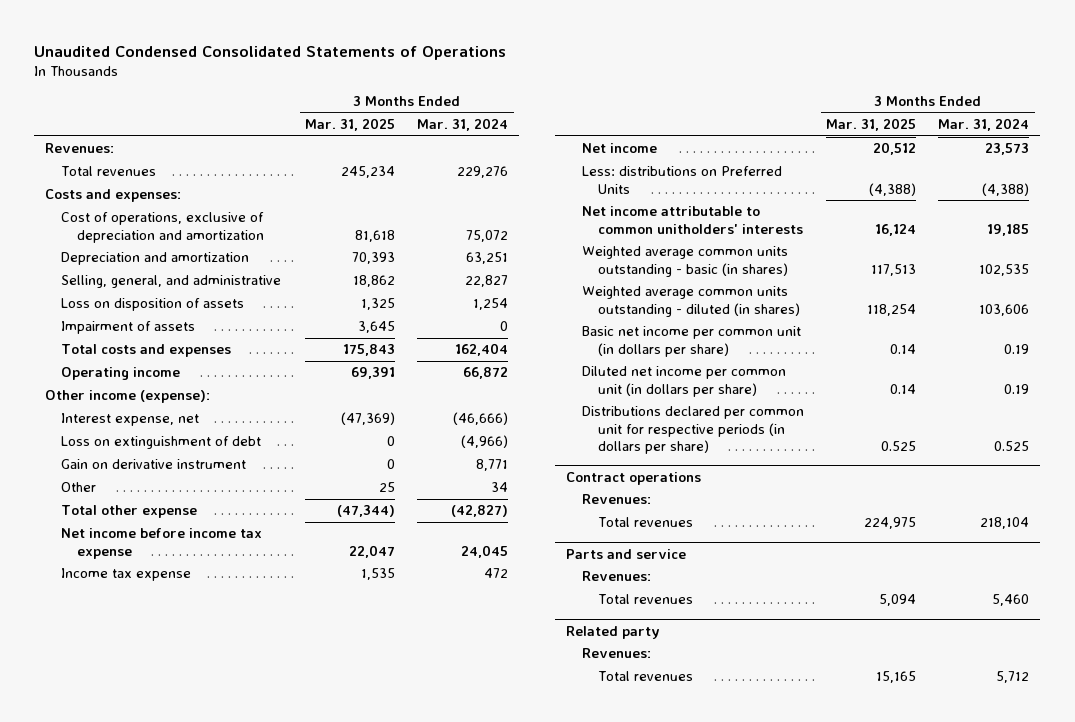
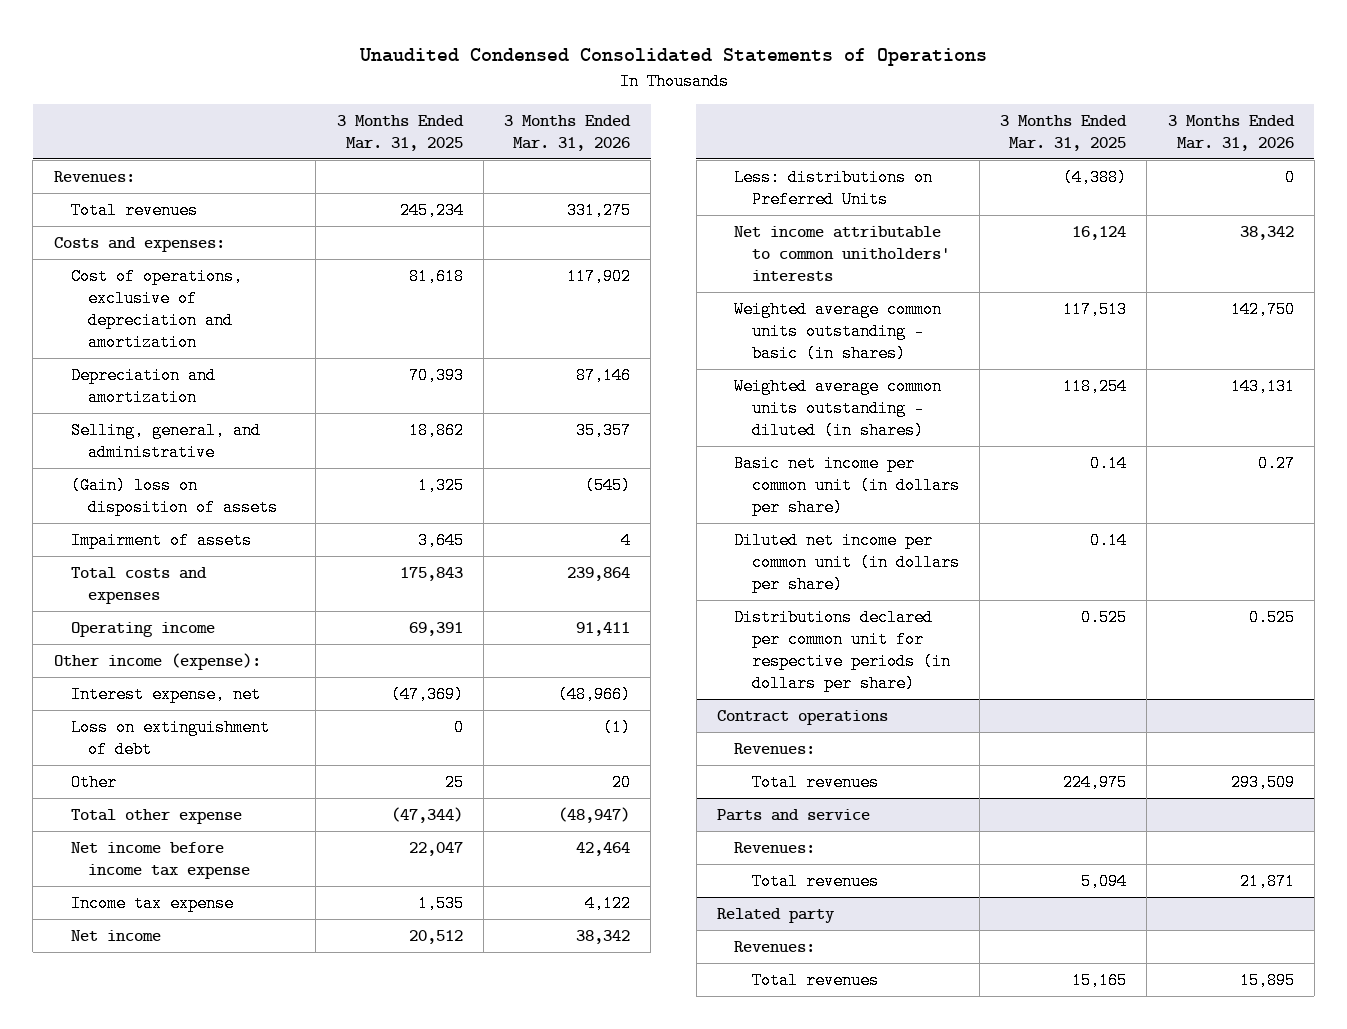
[417,118,509,132] Mar. 31, 2024 -> none
none -> [504,114,632,151] 3 Months Ended Mar. 31, 2026
[61,298,245,312] Loss on disposition of assets -> [70,477,279,516] (Gain) loss on disposition of assets
[61,459,247,470] Gain on derivative instrument -> none

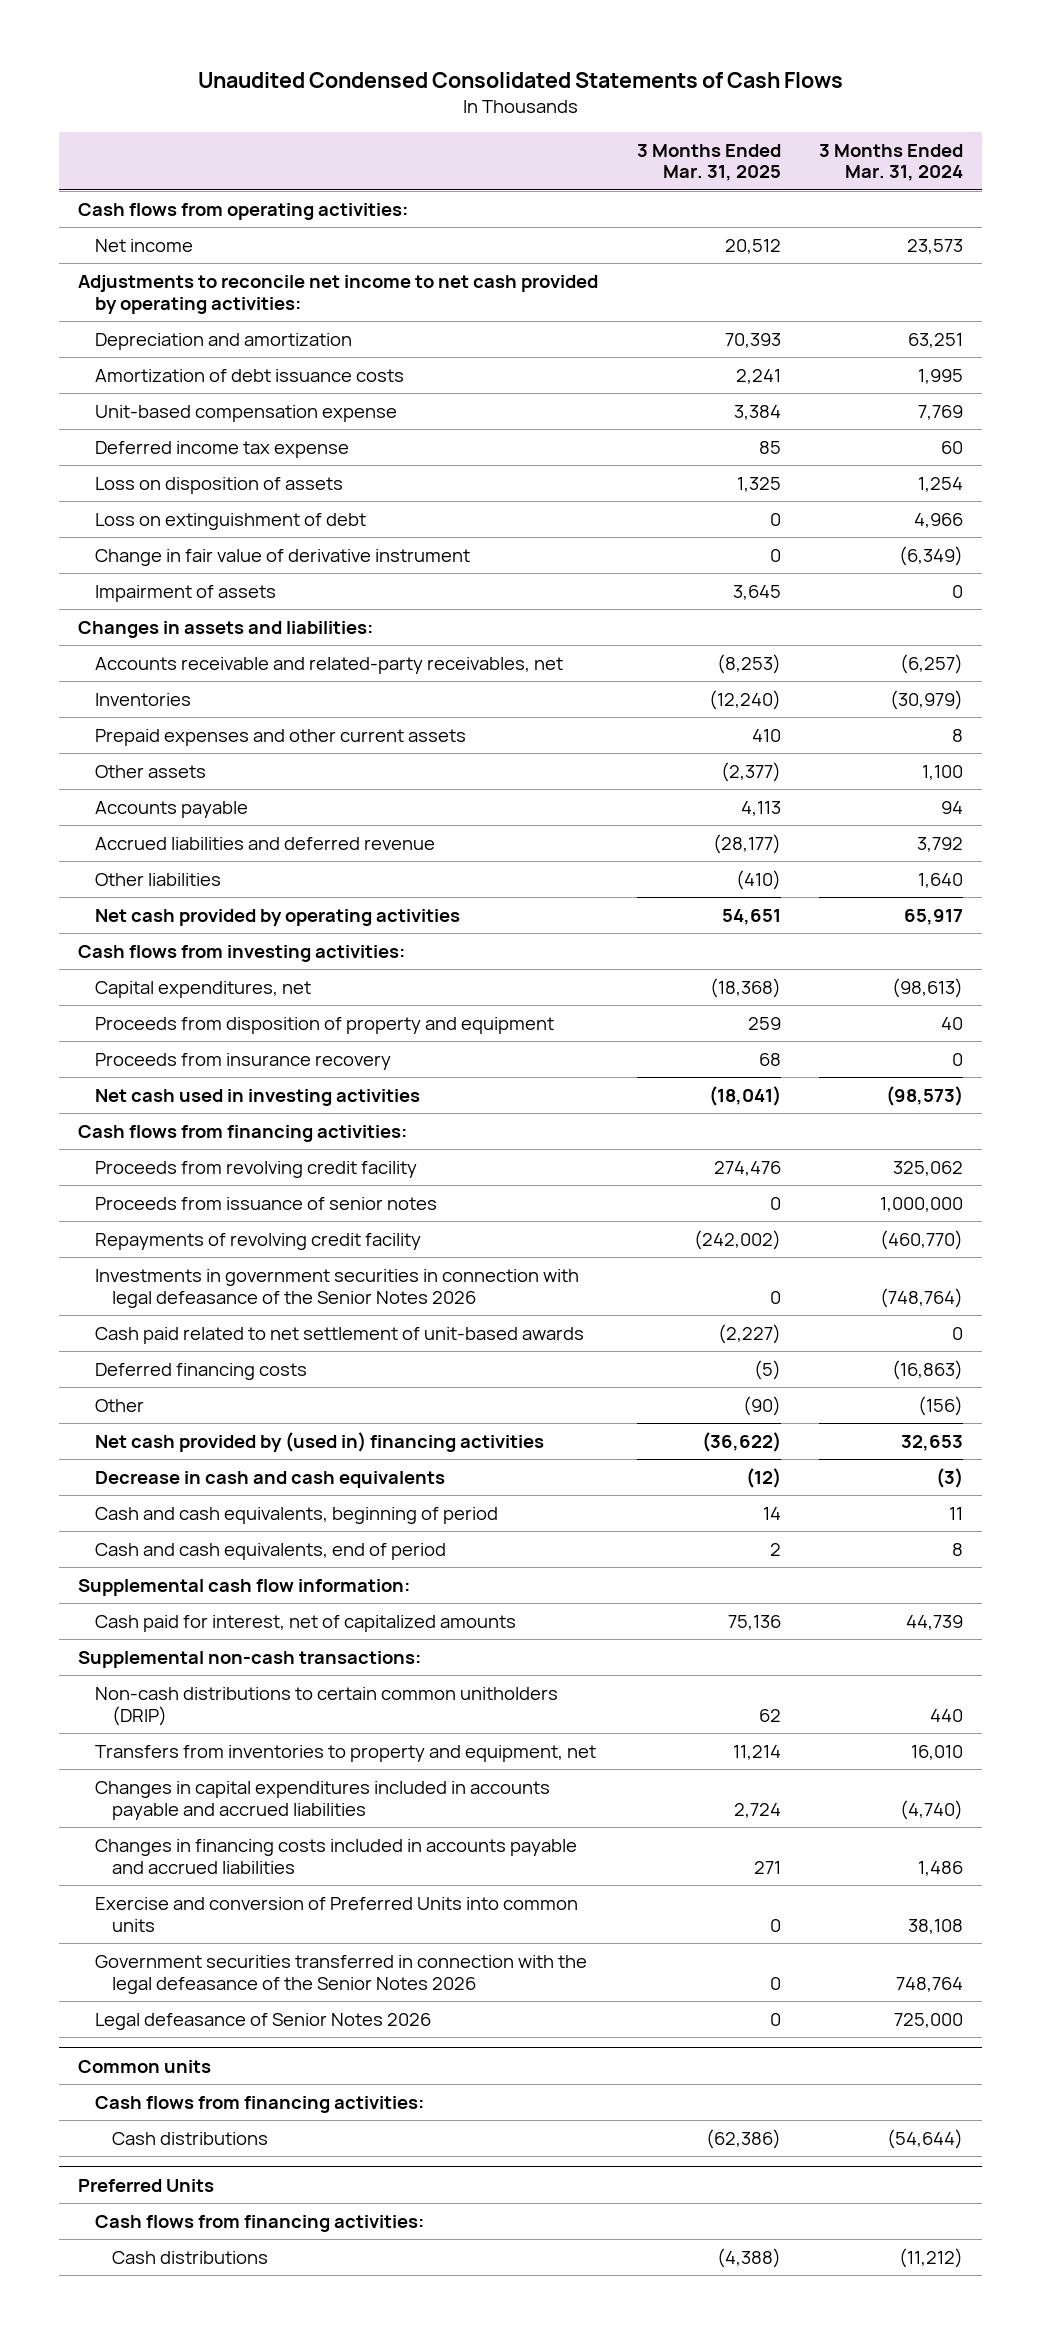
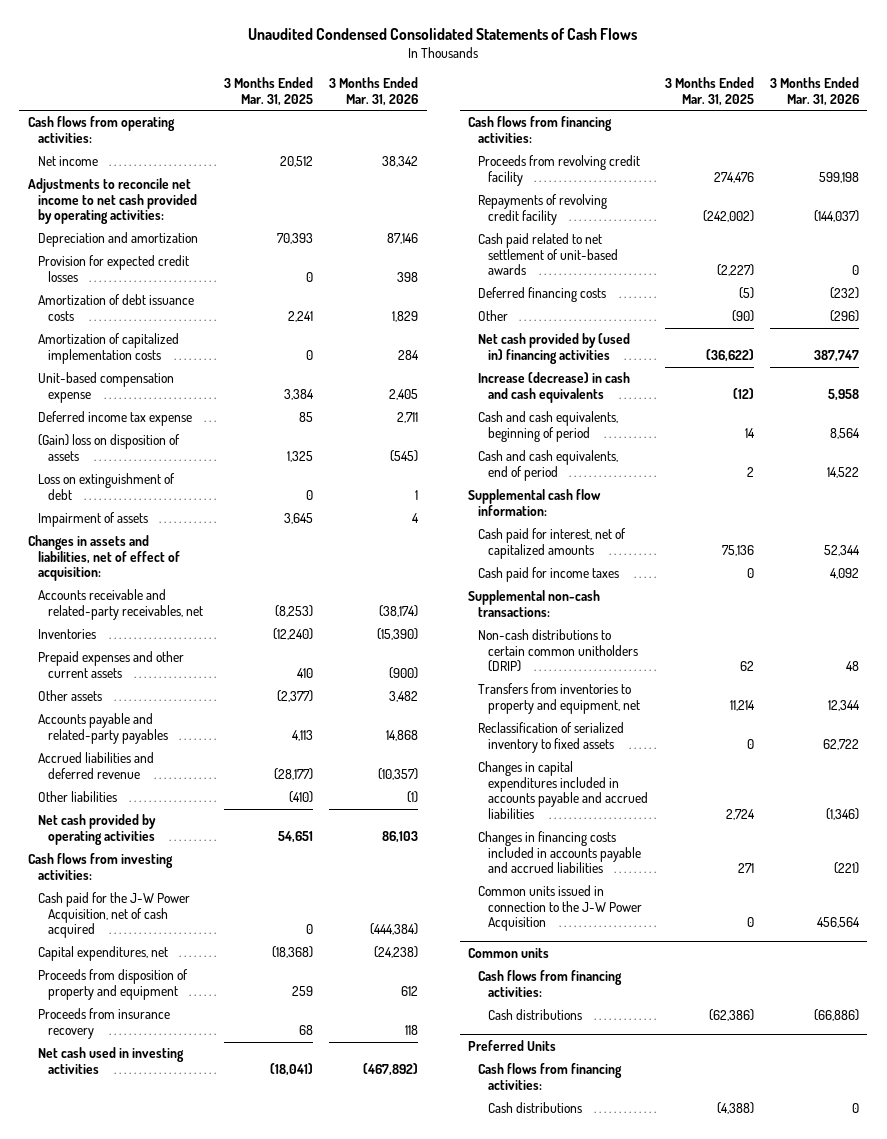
[819,143,964,182] 3 Months Ended Mar. 31, 2024 -> none
none -> [329,77,419,106] 3 Months Ended Mar. 31, 2026
none -> [37,255,189,282] Provision for expected credit losses
none -> [37,333,179,364] Amortization of capitalized implementation costs
[94,476,343,494] Loss on disposition of assets -> [37,434,180,461] (Gain) loss on disposition of assets
[94,548,470,566] Change in fair value of derivative instrument -> none
[78,620,374,638] Changes in assets and liabilities: -> [27,535,180,582] Changes in assets and liabilities, net of effect of acquisition:
[94,800,248,818] Accounts payable -> [37,713,168,744] Accounts payable and related-party payables
none -> [37,892,190,939] Cash paid for the J-W Power Acquisition, net of cash acquired
[94,1196,437,1210] Proceeds from issuance of senior notes -> none
[94,1268,579,1308] Investments in government securities in connection with legal defeasance of the Senior Notes 2026 -> none
[94,1470,445,1488] Decrease in cash and cash equivalents -> [478,372,631,403] Increase (decrease) in cash and cash equivalents
none -> [478,567,620,583] Cash paid for income taxes
none -> [478,722,625,753] Reclassification of serialized inventory to fixed assets
[94,1896,578,1932] Exercise and conversion of Preferred Units into common units -> none
[94,1954,587,1994] Government securities transferred in connection with the legal defeasance of the Senior Notes 2026 -> none
[94,2012,431,2030] Legal defeasance of Senior Notes 2026 -> none
none -> [478,885,643,932] Common units issued in connection to the J-W Power Acquisition

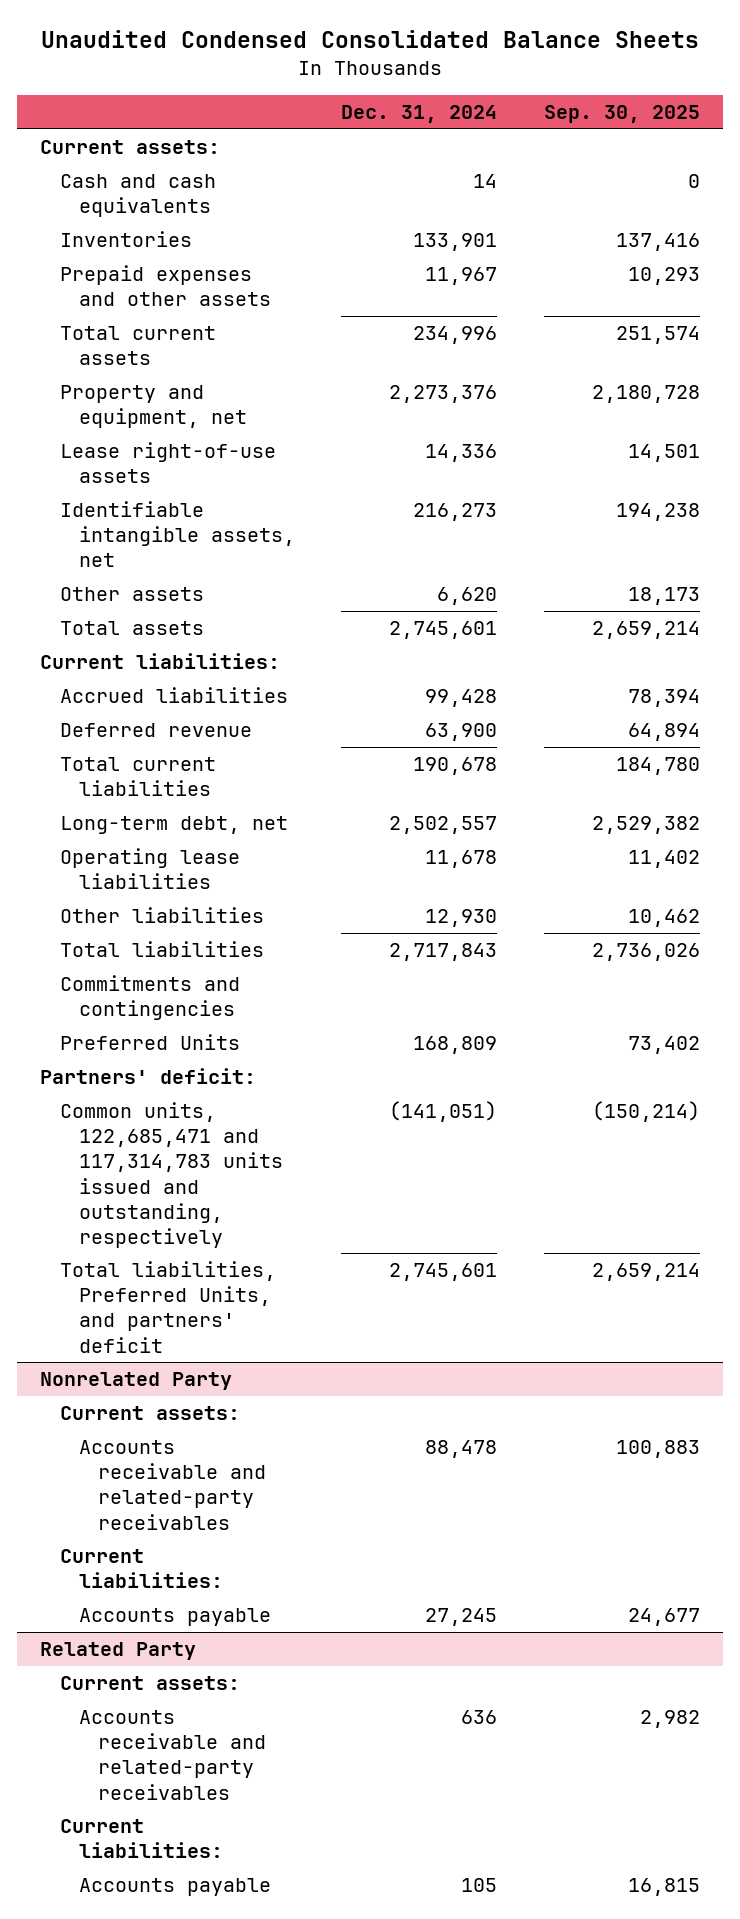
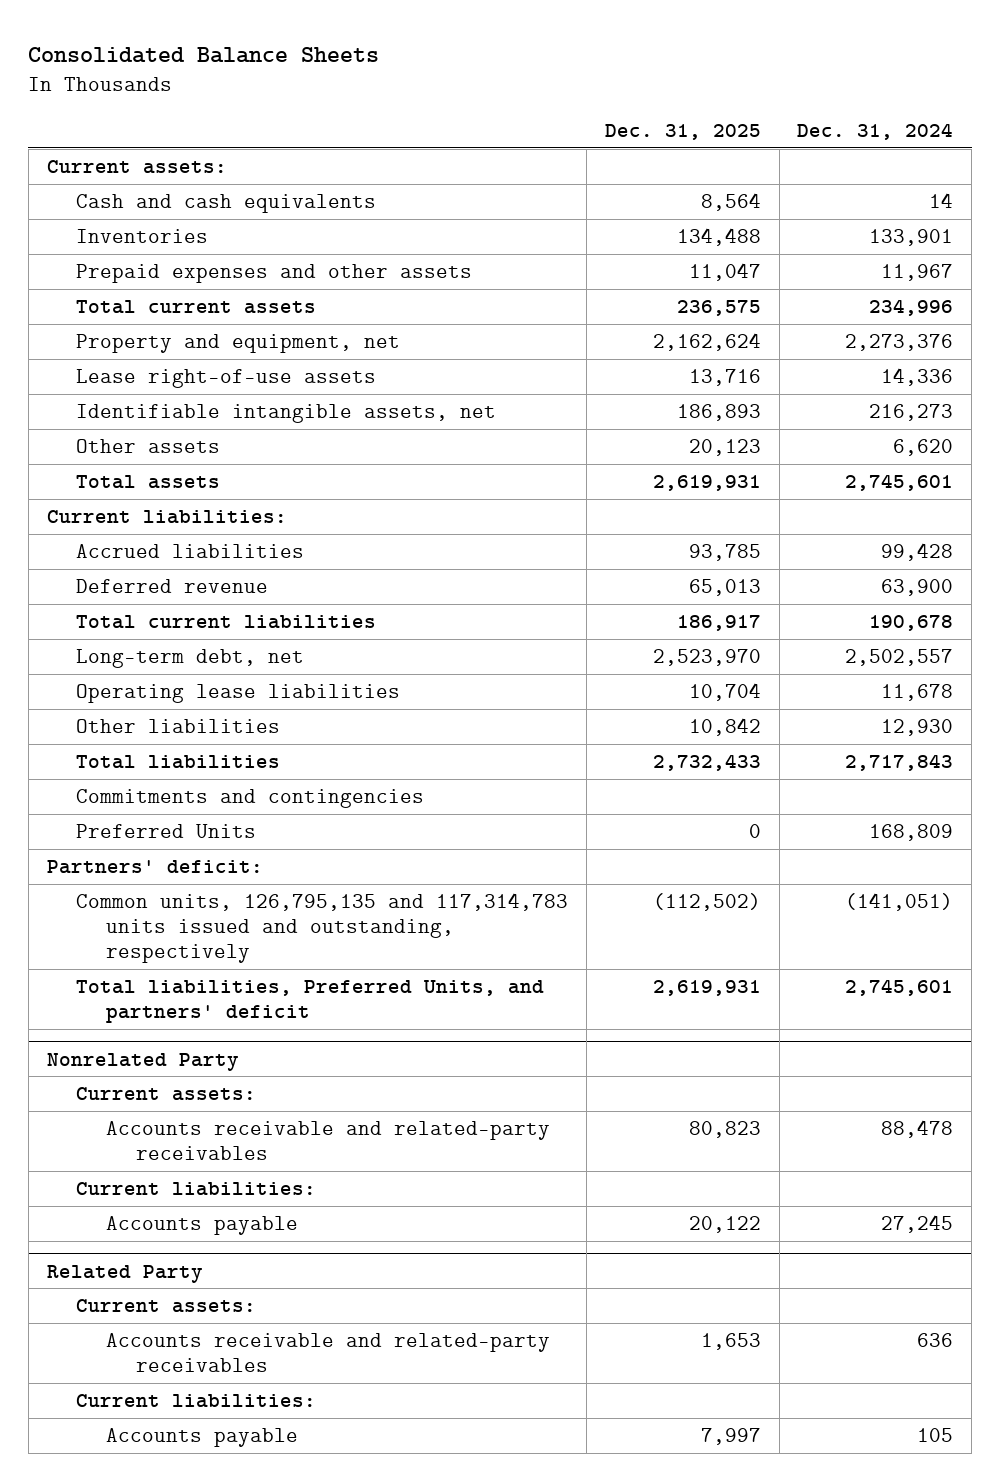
[41,30,700,49] Unaudited Condensed Consolidated Balance Sheets -> [28,47,380,64] Consolidated Balance Sheets
[543,105,700,124] Sep. 30, 2025 -> none
none -> [604,124,761,141] Dec. 31, 2025
[59,1102,284,1248] Common units, 122,685,471 and 117,314,783 units issued and outstanding, respectively -> [76,893,569,964] Common units, 126,795,135 and 117,314,783 units issued and outstanding, respectively

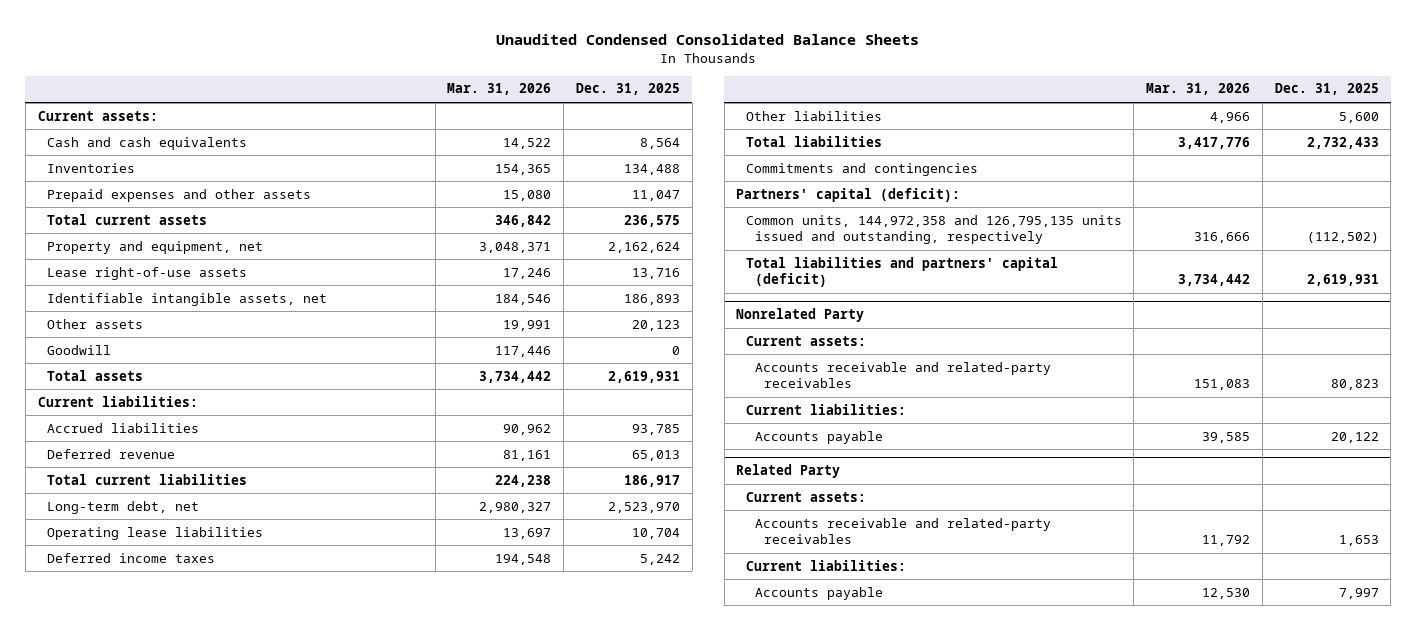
[28,47,380,64] Consolidated Balance Sheets -> [496,34,920,46] Unaudited Condensed Consolidated Balance Sheets
[797,123,954,141] Dec. 31, 2024 -> none
none -> [447,83,552,96] Mar. 31, 2026
none -> [46,344,111,355] Goodwill
none -> [46,552,215,563] Deferred income taxes
[688,718,761,737] 10,842 -> [1338,111,1379,123] 5,600
[76,824,257,839] Preferred Units -> none
[46,860,263,875] Partners' deficit: -> [736,187,961,202] Partners' capital (deficit):
[76,893,569,964] Common units, 126,795,135 and 117,314,783 units issued and outstanding, respectively -> [745,214,1122,245] Common units, 144,972,358 and 126,795,135 units issued and outstanding, respectively
[76,980,545,1024] Total liabilities, Preferred Units, and partners' deficit -> [745,256,1058,288] Total liabilities and partners' capital (deficit)

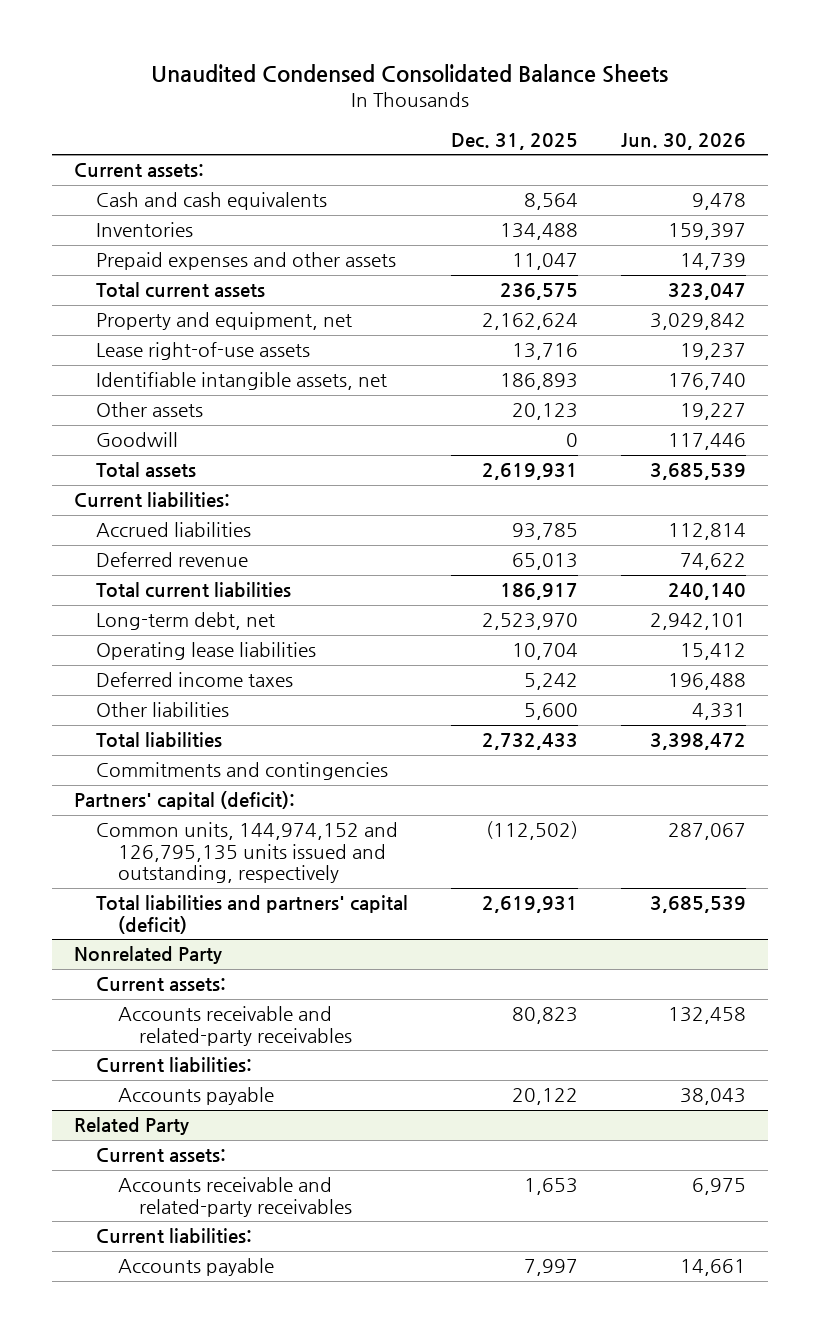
[447,83,552,96] Mar. 31, 2026 -> none
none -> [620,132,746,150] Jun. 30, 2026
[745,214,1122,245] Common units, 144,972,358 and 126,795,135 units issued and outstanding, respectively -> [95,822,398,884] Common units, 144,974,152 and 126,795,135 units issued and outstanding, respectively

